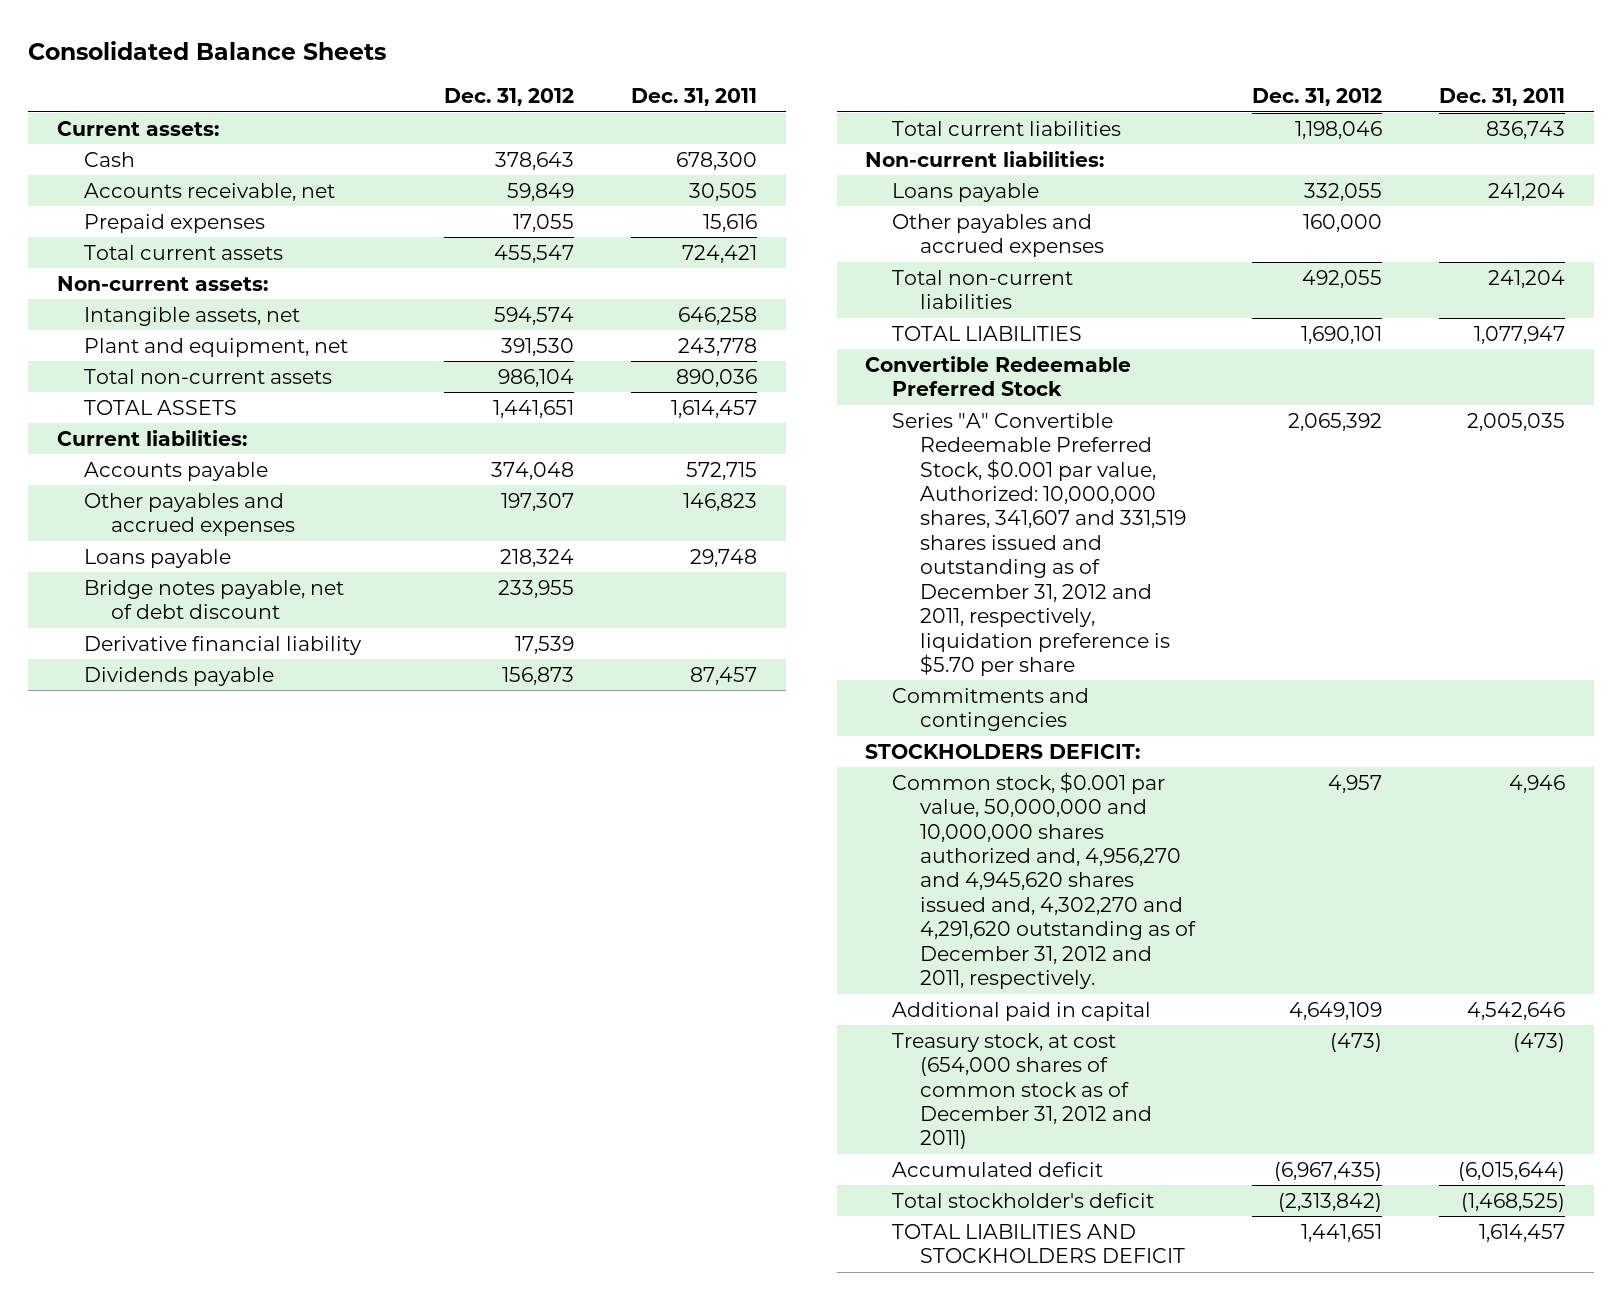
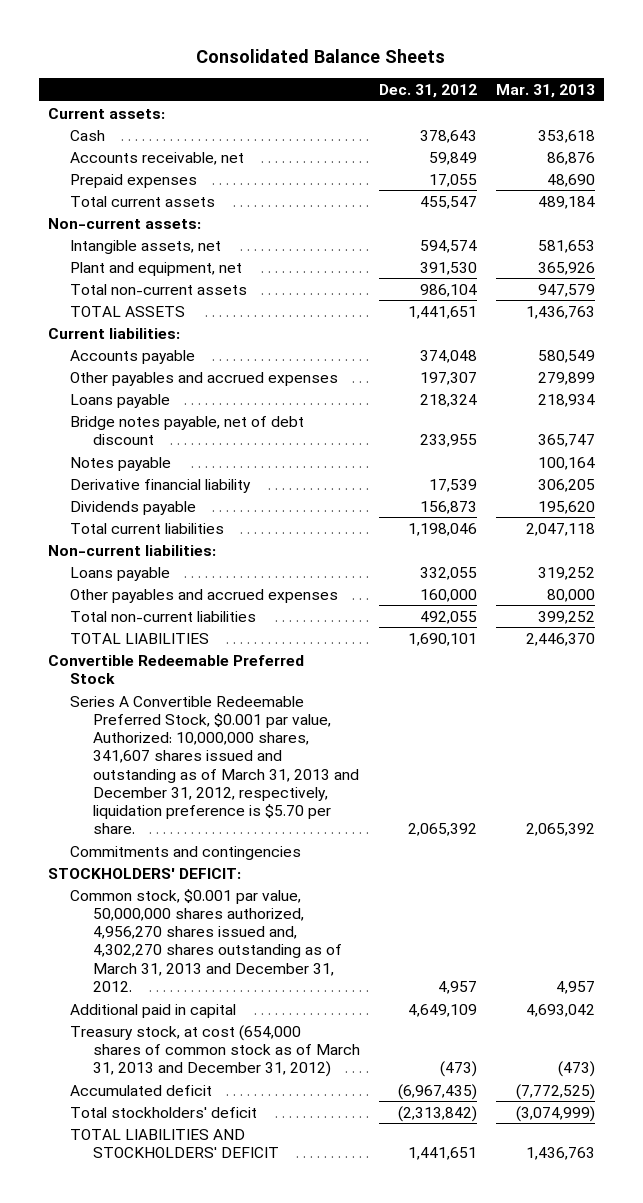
[630,88,757,107] Dec. 31, 2011 -> none
none -> [495,84,595,99] Mar. 31, 2013
none -> [70,456,172,471] Notes payable
[892,412,1186,676] Series "A" Convertible Redeemable Preferred Stock, $0.001 par value, Authorized: 10,000,000 shares, 341,607 and 331,519 shares issued and outstanding as of December 31, 2012 and 2011, respectively, liquidation preference is $5.70 per share -> [70,695,359,835] Series A Convertible Redeemable Preferred Stock, $0.001 par value, Authorized: 10,000,000 shares, 341,607 shares issued and outstanding as of March 31, 2013 and December 31, 2012, respectively, liquidation preference is $5.70 per share.
[865,743,1141,759] STOCKHOLDERS DEFICIT: -> [48,867,242,879] STOCKHOLDERS' DEFICIT:
[892,771,1196,990] Common stock, $0.001 par value, 50,000,000 and 10,000,000 shares authorized and, 4,956,270 and 4,945,620 shares issued and, 4,302,270 and 4,291,620 outstanding as of December 31, 2012 and 2011, respectively. -> [70,888,342,992] Common stock, $0.001 par value, 50,000,000 shares authorized, 4,956,270 shares issued and, 4,302,270 shares outstanding as of March 31, 2013 and December 31, 2012.
[892,1032,1152,1150] Treasury stock, at cost (654,000 shares of common stock as of December 31, 2012 and 2011) -> [70,1024,360,1078] Treasury stock, at cost (654,000 shares of common stock as of March 31, 2013 and December 31, 2012)
[892,1192,1155,1208] Total stockholder's deficit -> [70,1106,258,1118] Total stockholders' deficit
[892,1223,1185,1264] TOTAL LIABILITIES AND STOCKHOLDERS DEFICIT -> [70,1128,279,1158] TOTAL LIABILITIES AND STOCKHOLDERS' DEFICIT

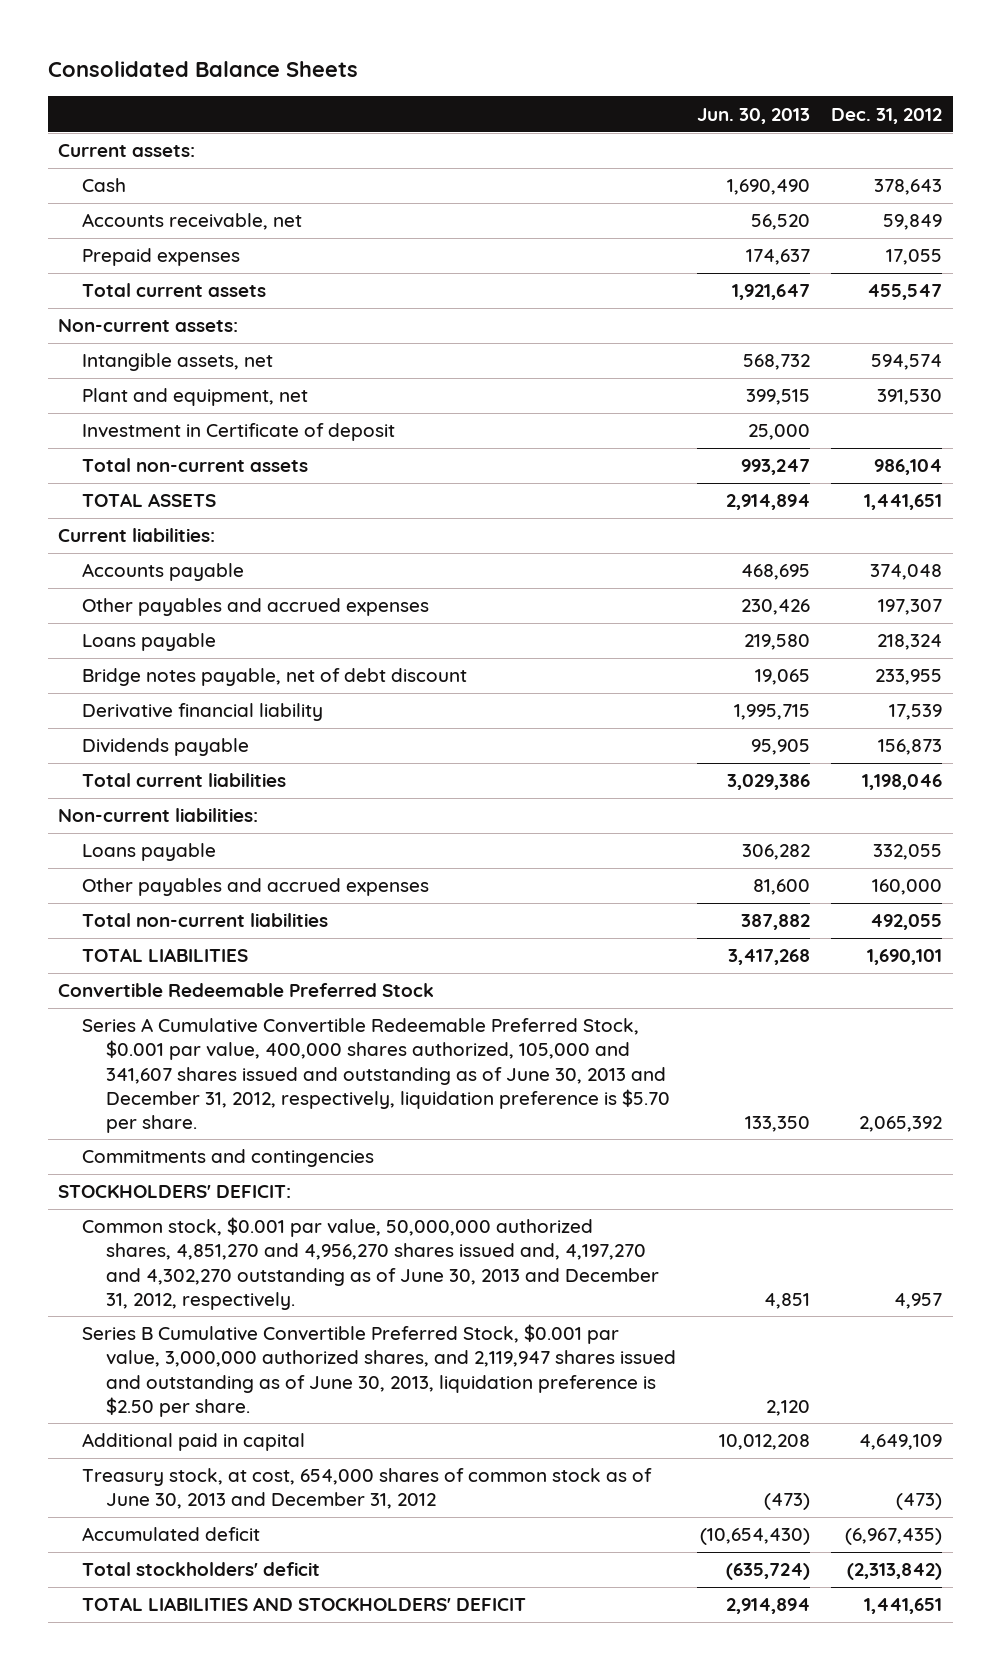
[495,84,595,99] Mar. 31, 2013 -> none
none -> [696,107,810,124] Jun. 30, 2013
none -> [81,423,395,442] Investment in Certificate of deposit
[70,456,172,471] Notes payable -> none
[70,695,359,835] Series A Convertible Redeemable Preferred Stock, $0.001 par value, Authorized: 10,000,000 shares, 341,607 shares issued and outstanding as of March 31, 2013 and December 31, 2012, respectively, liquidation preference is $5.70 per share. -> [81,1018,670,1133] Series A Cumulative Convertible Redeemable Preferred Stock, $0.001 par value, 400,000 shares authorized, 105,000 and 341,607 shares issued and outstanding as of June 30, 2013 and December 31, 2012, respectively, liquidation preference is $5.70 per share.
[70,888,342,992] Common stock, $0.001 par value, 50,000,000 shares authorized, 4,956,270 shares issued and, 4,302,270 shares outstanding as of March 31, 2013 and December 31, 2012. -> [81,1217,659,1310] Common stock, $0.001 par value, 50,000,000 authorized shares, 4,851,270 and 4,956,270 shares issued and, 4,197,270 and 4,302,270 outstanding as of June 30, 2013 and December 31, 2012, respectively.
none -> [81,1324,676,1417] Series B Cumulative Convertible Preferred Stock, $0.001 par value, 3,000,000 authorized shares, and 2,119,947 shares issued and outstanding as of June 30, 2013, liquidation preference is $2.50 per share.
[70,1024,360,1078] Treasury stock, at cost (654,000 shares of common stock as of March 31, 2013 and December 31, 2012) -> [81,1468,652,1510] Treasury stock, at cost, 654,000 shares of common stock as of June 30, 2013 and December 31, 2012

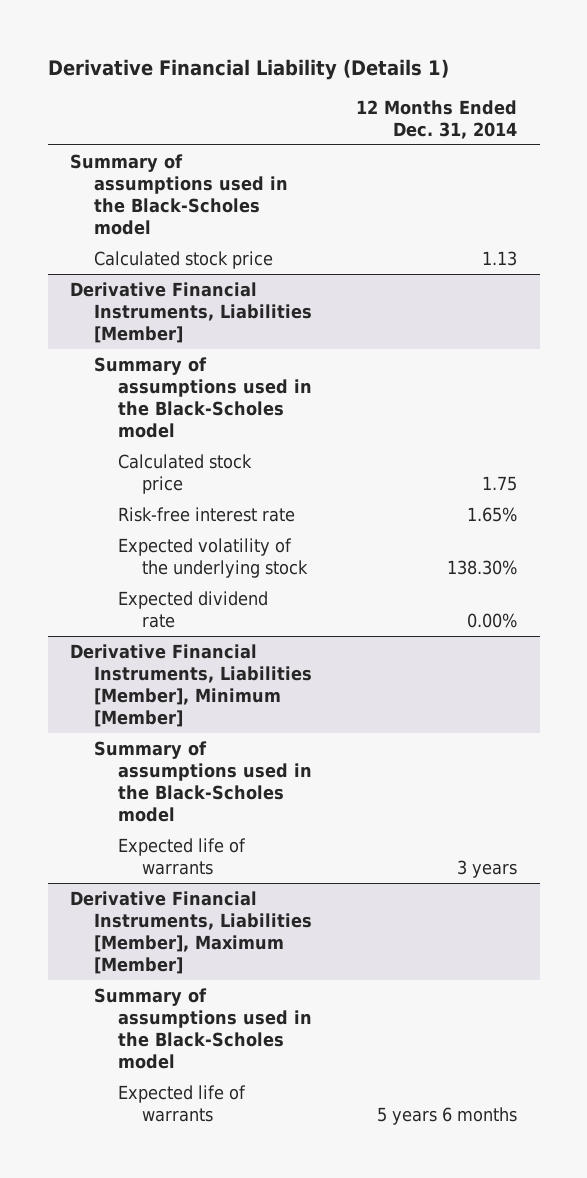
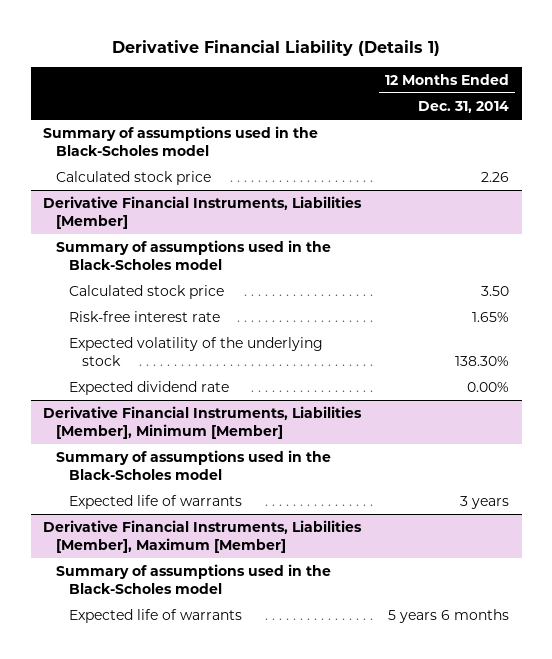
[482,250,518,266] 1.13 -> [481,172,510,183] 2.26
[482,475,518,491] 1.75 -> [481,286,510,297] 3.50

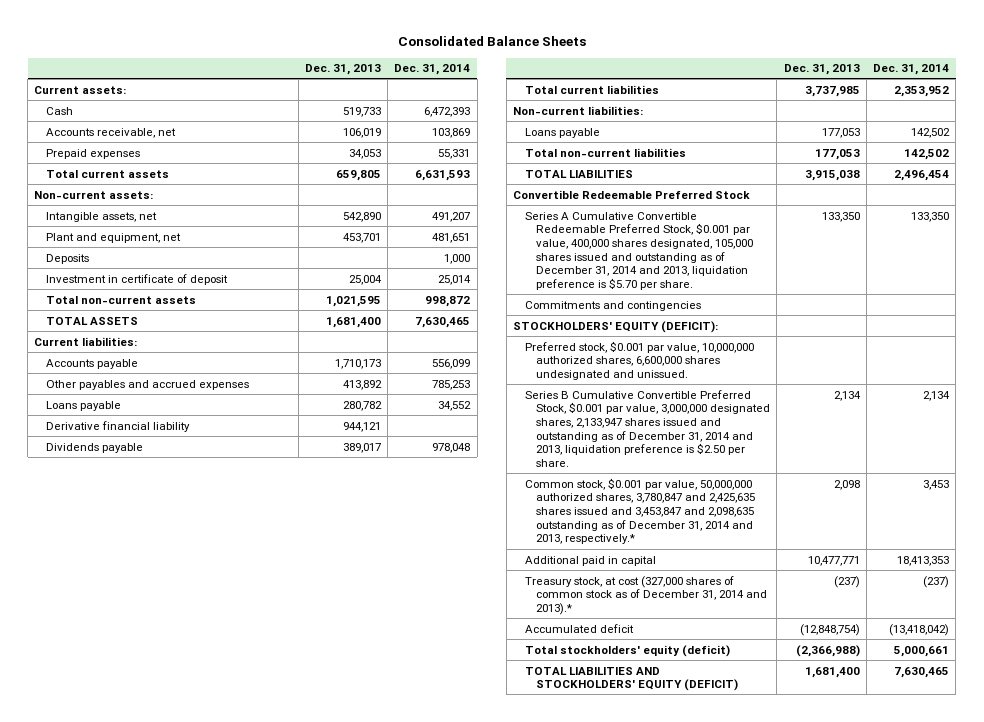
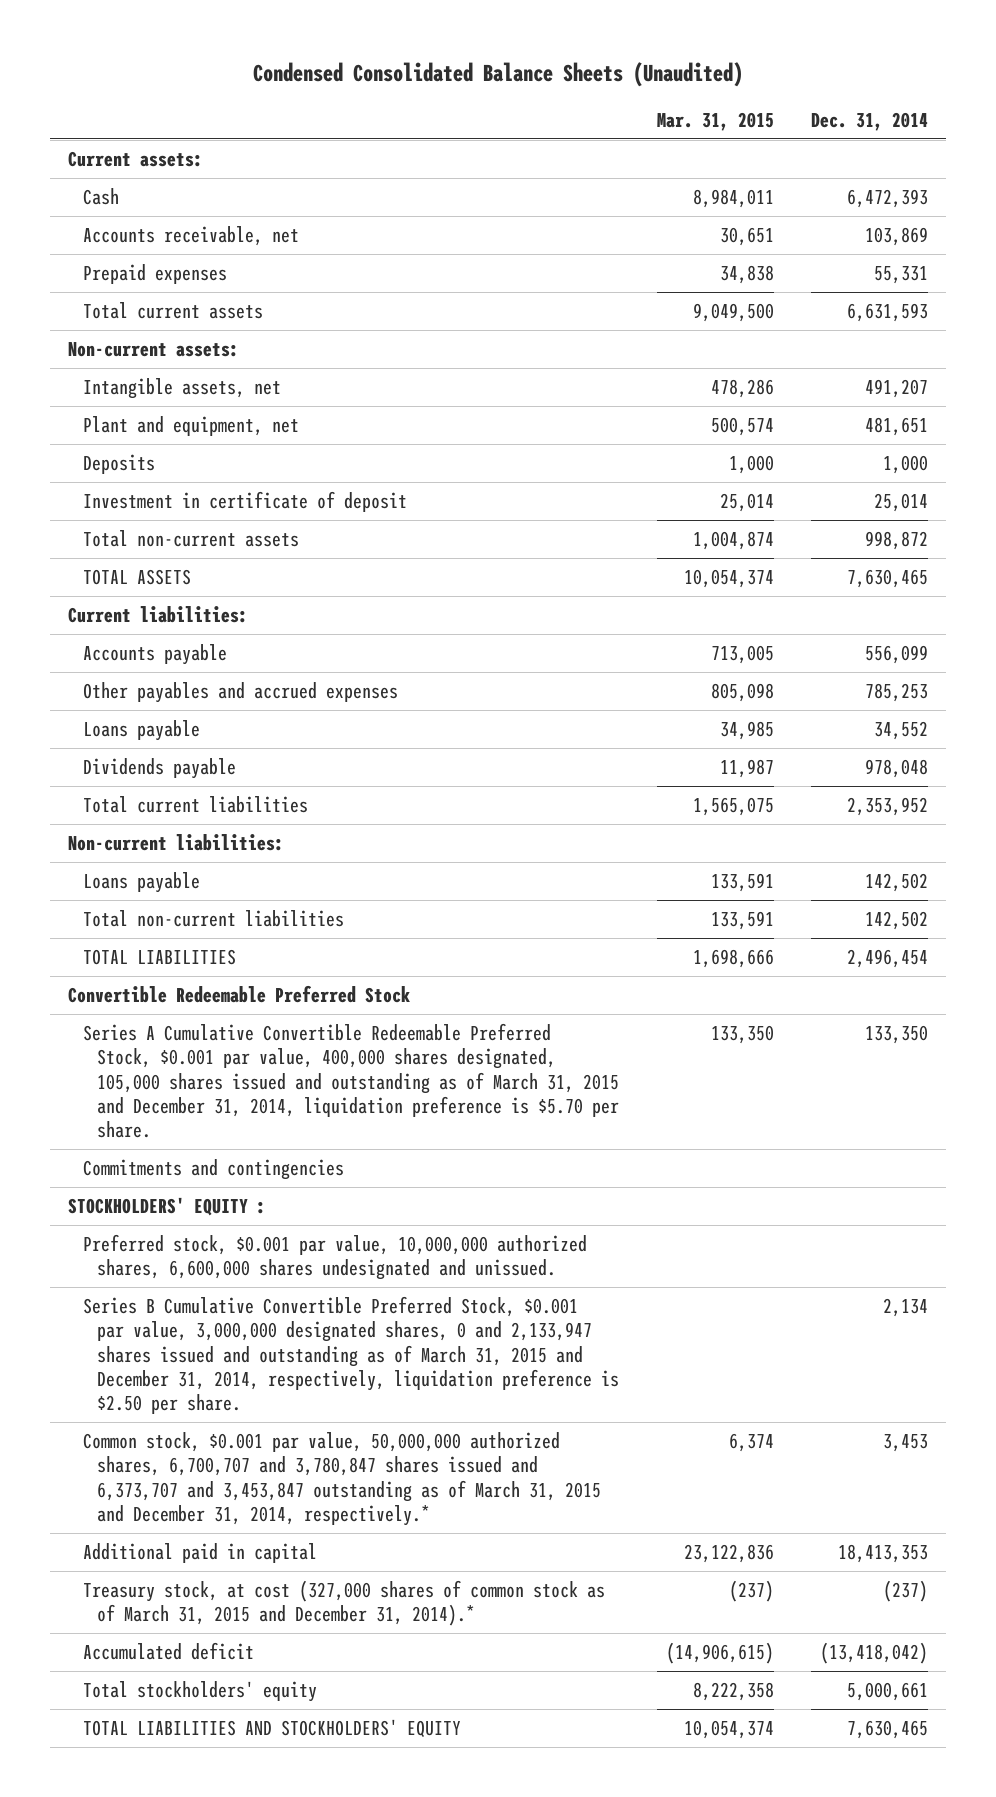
[397,35,586,46] Consolidated Balance Sheets -> [253,61,744,87] Condensed Consolidated Balance Sheets (Unaudited)
[304,64,381,76] Dec. 31, 2013 -> none
none -> [656,111,774,131] Mar. 31, 2015
[45,420,190,432] Derivative financial liability -> none
[524,211,754,291] Series A Cumulative Convertible Redeemable Preferred Stock, $0.001 par value, 400,000 shares designated, 105,000 shares issued and outstanding as of December 31, 2014 and 2013, liquidation preference is $5.70 per share. -> [82,1023,620,1139] Series A Cumulative Convertible Redeemable Preferred Stock, $0.001 par value, 400,000 shares designated, 105,000 shares issued and outstanding as of March 31, 2015 and December 31, 2014, liquidation preference is $5.70 per share.
[513,320,719,333] STOCKHOLDERS' EQUITY (DEFICIT): -> [68,1197,267,1217] STOCKHOLDERS' EQUITY :
[524,389,771,468] Series B Cumulative Convertible Preferred Stock, $0.001 par value, 3,000,000 designated shares, 2,133,947 shares issued and outstanding as of December 31, 2014 and 2013, liquidation preference is $2.50 per share. -> [82,1296,620,1415] Series B Cumulative Convertible Preferred Stock, $0.001 par value, 3,000,000 designated shares, 0 and 2,133,947 shares issued and outstanding as of March 31, 2015 and December 31, 2014, respectively, liquidation preference is $2.50 per share.
[524,477,756,545] Common stock, $0.001 par value, 50,000,000 authorized shares, 3,780,847 and 2,425,635 shares issued and 3,453,847 and 2,098,635 outstanding as of December 31, 2014 and 2013, respectively.* -> [82,1432,602,1526] Common stock, $0.001 par value, 50,000,000 authorized shares, 6,700,707 and 3,780,847 shares issued and 6,373,707 and 3,453,847 outstanding as of March 31, 2015 and December 31, 2014, respectively.*
[524,575,768,615] Treasury stock, at cost (327,000 shares of common stock as of December 31, 2014 and 2013).* -> [82,1580,605,1627] Treasury stock, at cost (327,000 shares of common stock as of March 31, 2015 and December 31, 2014).*
[524,644,730,657] Total stockholders' equity (deficit) -> [82,1681,317,1703] Total stockholders' equity
[524,666,739,692] TOTAL LIABILITIES AND STOCKHOLDERS' EQUITY (DEFICIT) -> [82,1719,461,1739] TOTAL LIABILITIES AND STOCKHOLDERS' EQUITY

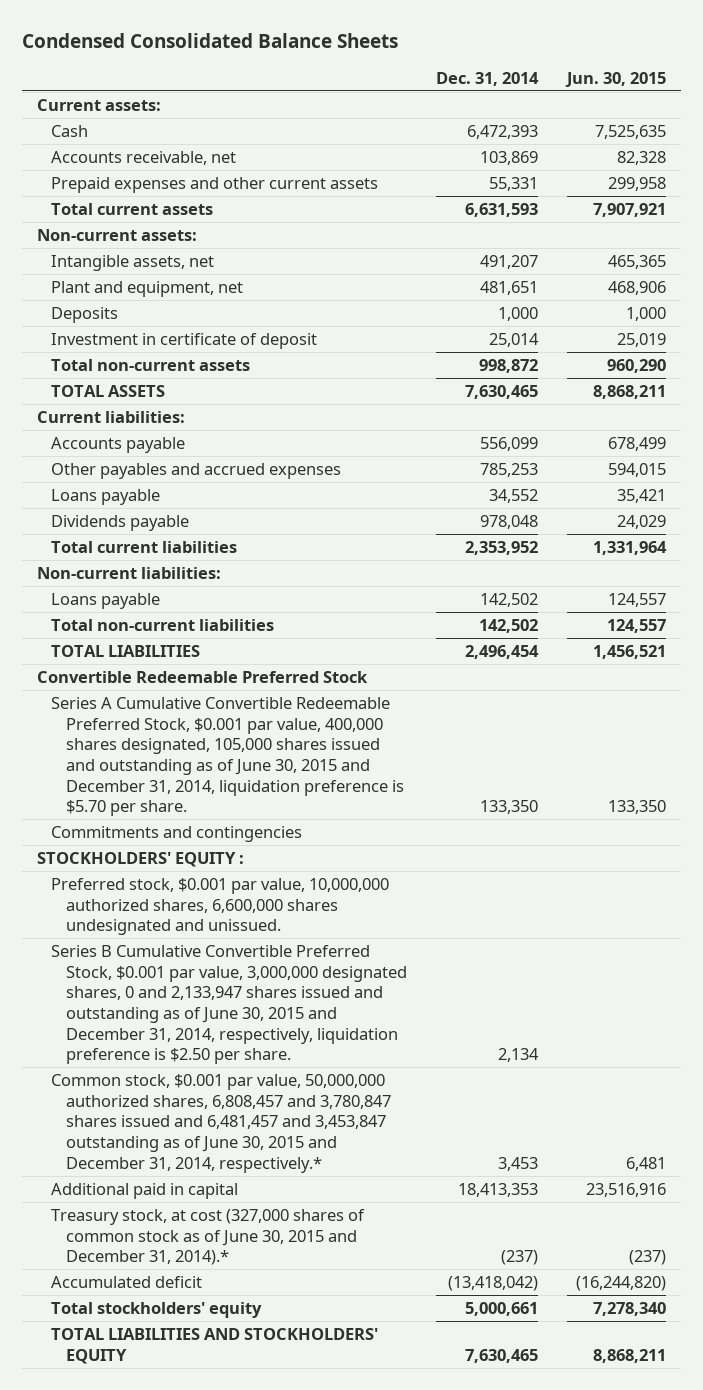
[253,61,744,87] Condensed Consolidated Balance Sheets (Unaudited) -> [22,33,399,49] Condensed Consolidated Balance Sheets
[656,111,774,131] Mar. 31, 2015 -> none
none -> [565,71,667,87] Jun. 30, 2015
[82,264,227,285] Prepaid expenses -> [51,177,379,194] Prepaid expenses and other current assets
[82,1023,620,1139] Series A Cumulative Convertible Redeemable Preferred Stock, $0.001 par value, 400,000 shares designated, 105,000 shares issued and outstanding as of March 31, 2015 and December 31, 2014, liquidation preference is $5.70 per share. -> [51,697,404,817] Series A Cumulative Convertible Redeemable Preferred Stock, $0.001 par value, 400,000 shares designated, 105,000 shares issued and outstanding as of June 30, 2015 and December 31, 2014, liquidation preference is $5.70 per share.
[82,1296,620,1415] Series B Cumulative Convertible Preferred Stock, $0.001 par value, 3,000,000 designated shares, 0 and 2,133,947 shares issued and outstanding as of March 31, 2015 and December 31, 2014, respectively, liquidation preference is $2.50 per share. -> [51,945,407,1065] Series B Cumulative Convertible Preferred Stock, $0.001 par value, 3,000,000 designated shares, 0 and 2,133,947 shares issued and outstanding as of June 30, 2015 and December 31, 2014, respectively, liquidation preference is $2.50 per share.
[82,1432,602,1526] Common stock, $0.001 par value, 50,000,000 authorized shares, 6,700,707 and 3,780,847 shares issued and 6,373,707 and 3,453,847 outstanding as of March 31, 2015 and December 31, 2014, respectively.* -> [51,1074,391,1173] Common stock, $0.001 par value, 50,000,000 authorized shares, 6,808,457 and 3,780,847 shares issued and 6,481,457 and 3,453,847 outstanding as of June 30, 2015 and December 31, 2014, respectively.*
[82,1580,605,1627] Treasury stock, at cost (327,000 shares of common stock as of March 31, 2015 and December 31, 2014).* -> [51,1209,366,1266] Treasury stock, at cost (327,000 shares of common stock as of June 30, 2015 and December 31, 2014).*

